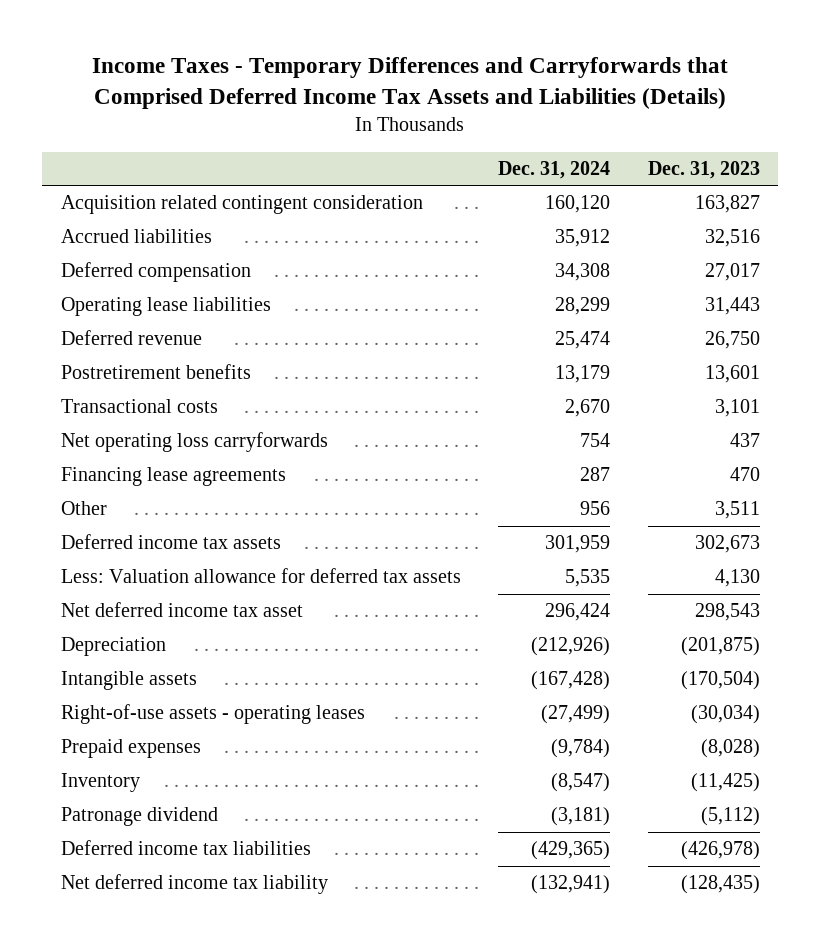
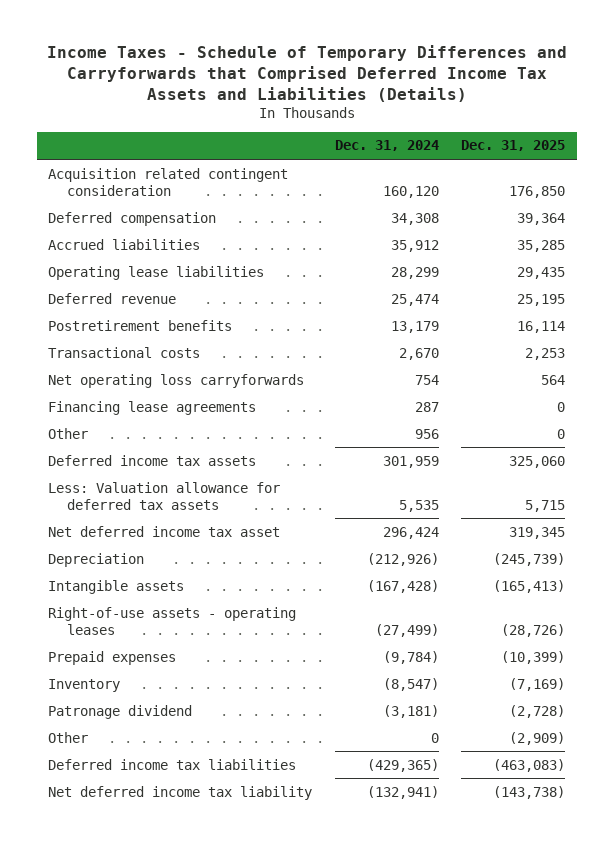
[92,57,729,110] Income Taxes - Temporary Differences and Carryforwards that Comprised Deferred Income Tax Assets and Liabilities (Details) -> [46,45,567,102] Income Taxes - Schedule of Temporary Differences and Carryforwards that Comprised Deferred Income Tax Assets and Liabilities (Details)
[647,160,760,179] Dec. 31, 2023 -> none
none -> [461,140,566,152] Dec. 31, 2025
[60,229,212,244] Accrued liabilities -> [48,238,201,250] Accrued liabilities
none -> [48,731,89,743] Other

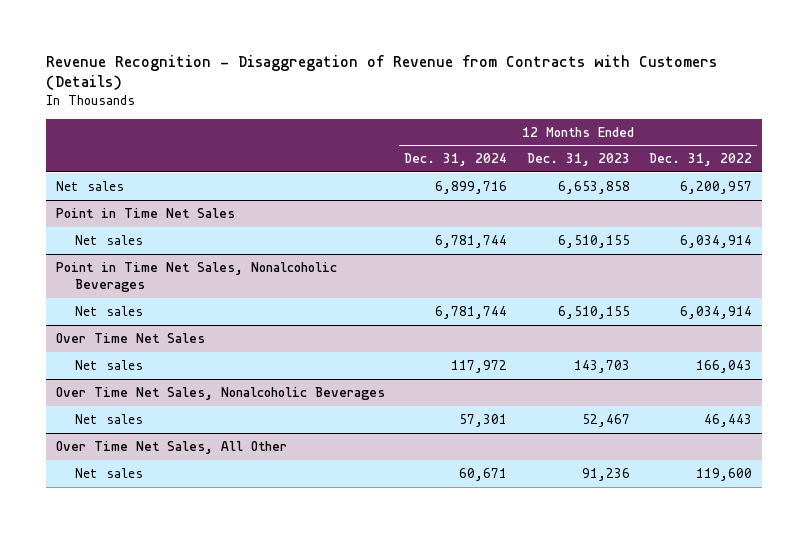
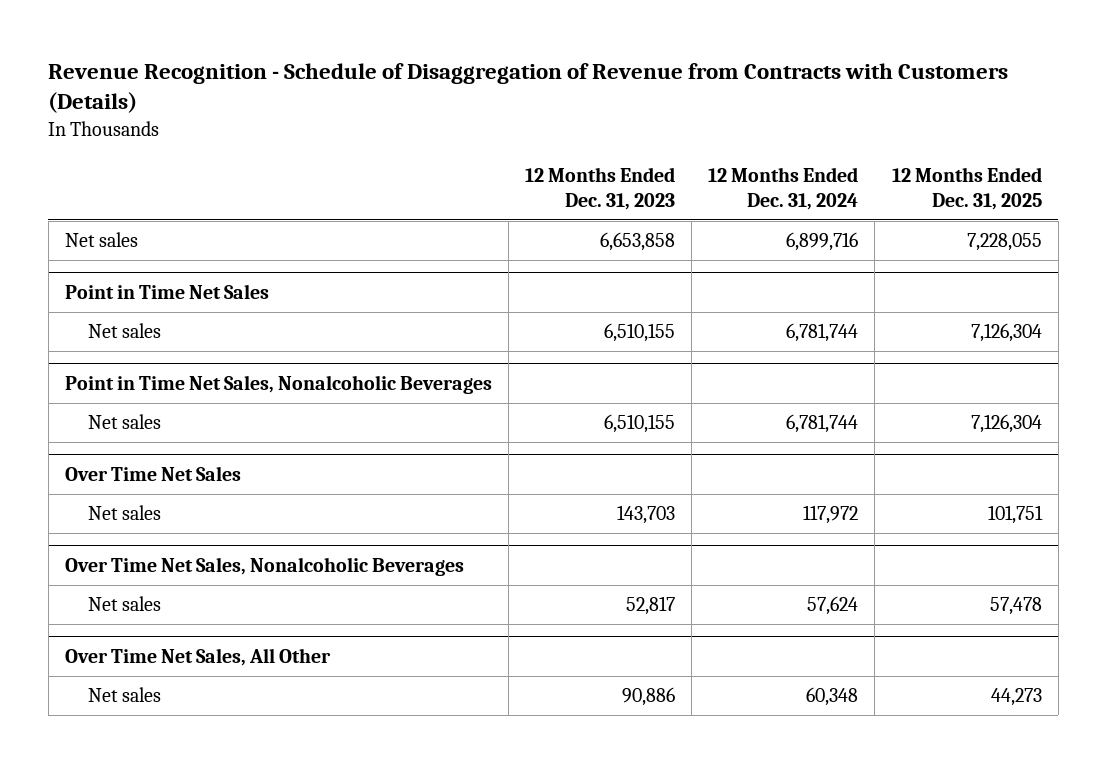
[46,54,718,91] Revenue Recognition - Disaggregation of Revenue from Contracts with Customers (Details) -> [48,62,1009,114] Revenue Recognition - Schedule of Disaggregation of Revenue from Contracts with Customers (Details)
[649,153,753,167] Dec. 31, 2022 -> none
none -> [891,166,1042,210] 12 Months Ended Dec. 31, 2025
[459,413,508,427] 57,301 -> [807,596,859,616] 57,624
[581,413,630,427] 52,467 -> [626,596,676,616] 52,817
[459,467,508,481] 60,671 -> [806,687,859,707] 60,348
[581,467,630,481] 91,236 -> [622,687,676,707] 90,886

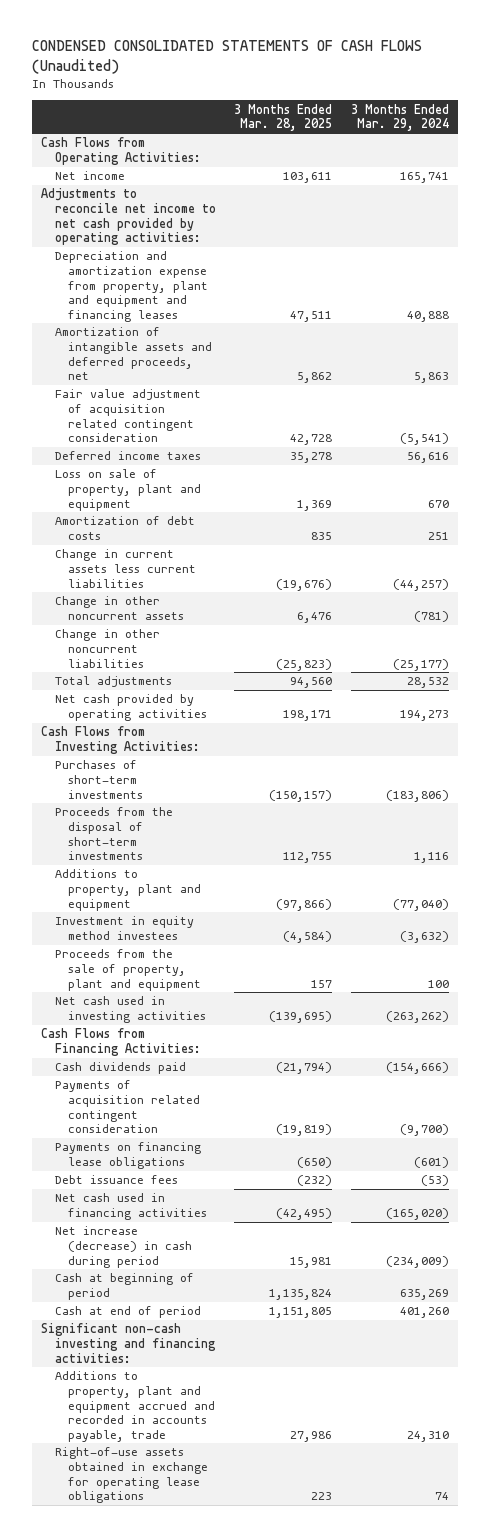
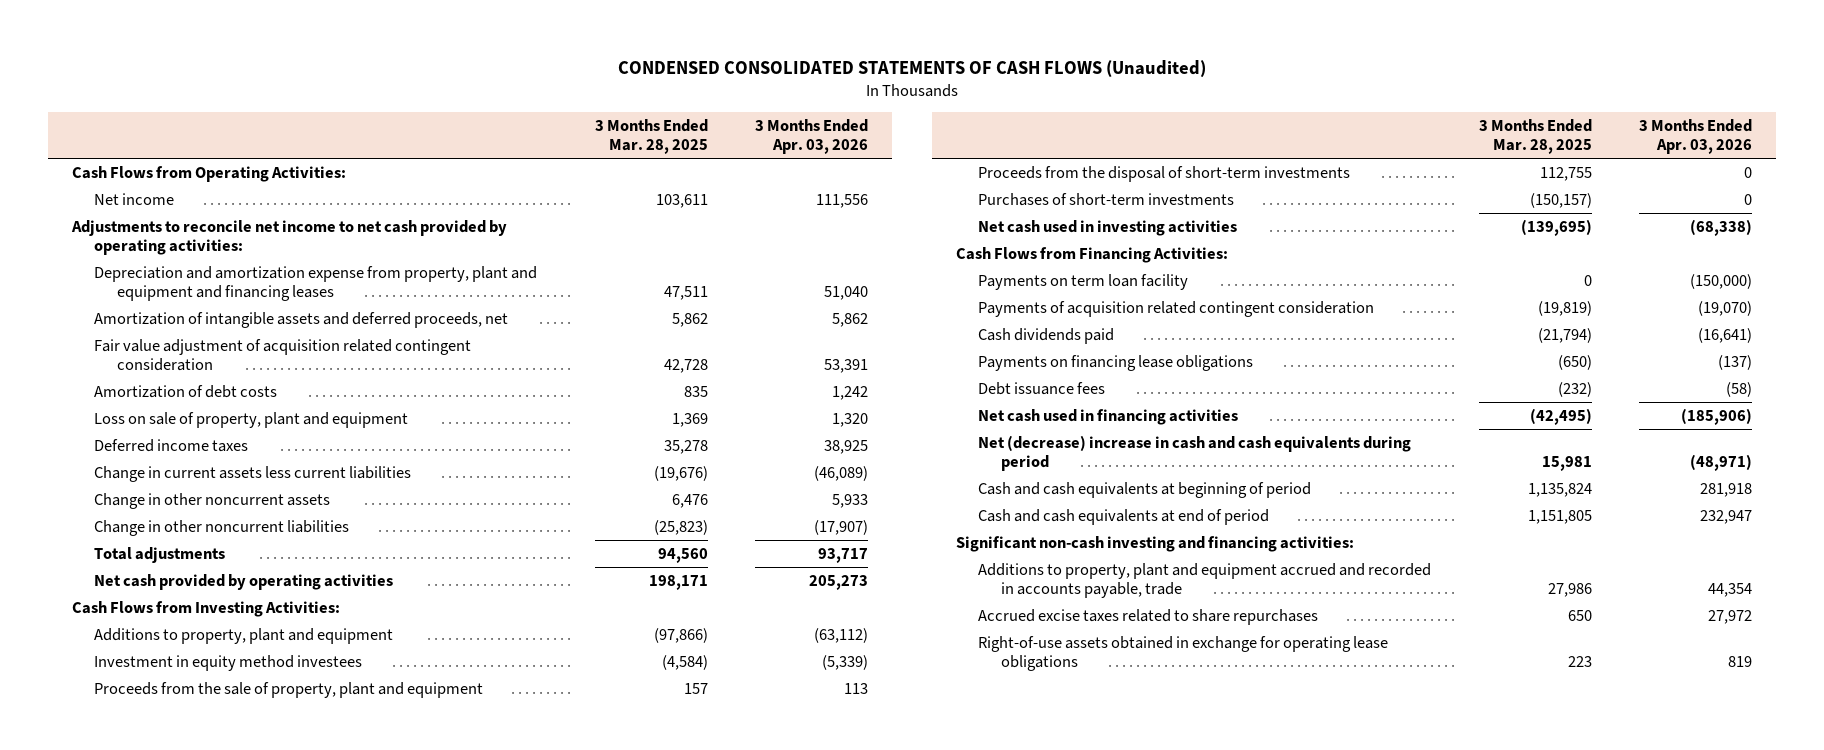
[350,103,449,132] 3 Months Ended Mar. 29, 2024 -> none
none -> [754,118,868,154] 3 Months Ended Apr. 03, 2026
[54,469,202,511] Loss on sale of property, plant and equipment -> [94,411,409,428] Loss on sale of property, plant and equipment
[54,451,201,461] Deferred income taxes -> [94,438,249,452] Deferred income taxes
[54,807,173,861] Proceeds from the disposal of short-term investments -> [978,165,1351,182] Proceeds from the disposal of short-term investments
[54,760,144,799] Purchases of short-term investments -> [978,192,1235,206] Purchases of short-term investments
none -> [978,273,1189,290] Payments on term loan facility
[54,1062,186,1075] Cash dividends paid -> [978,327,1115,344] Cash dividends paid
[54,1226,193,1268] Net increase (decrease) in cash during period -> [978,434,1412,472] Net (decrease) increase in cash and cash equivalents during period
[54,1273,194,1300] Cash at beginning of period -> [978,481,1312,498] Cash and cash equivalents at beginning of period
[54,1306,201,1319] Cash at end of period -> [978,508,1270,525] Cash and cash equivalents at end of period
none -> [978,608,1319,625] Accrued excise taxes related to share repurchases

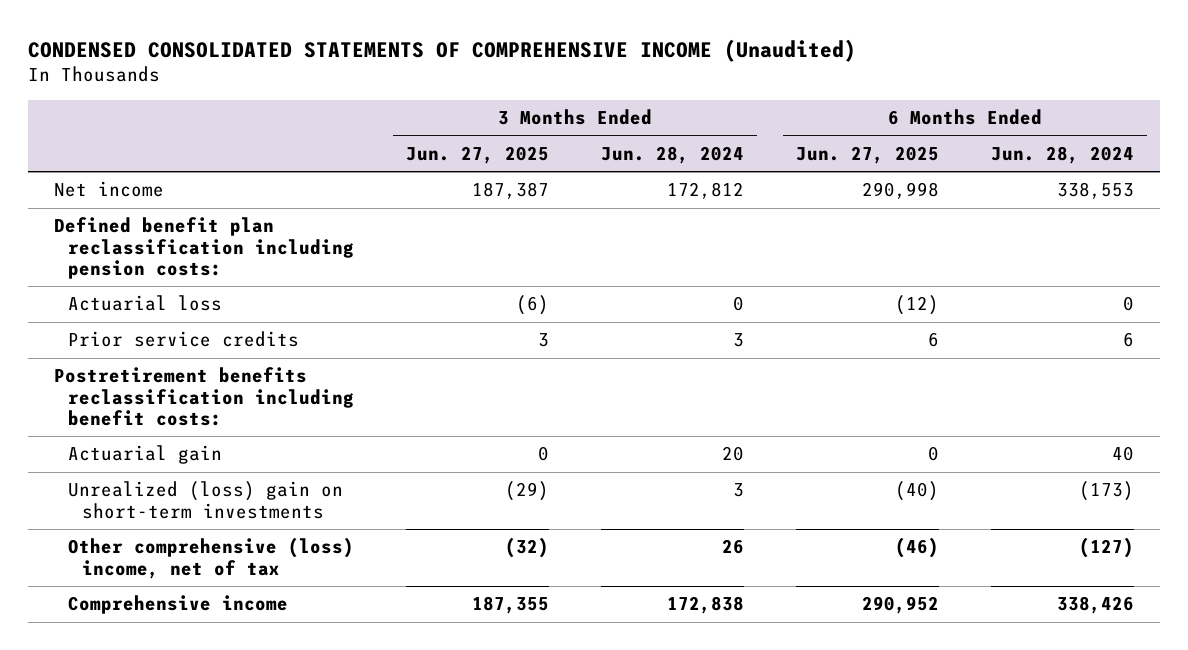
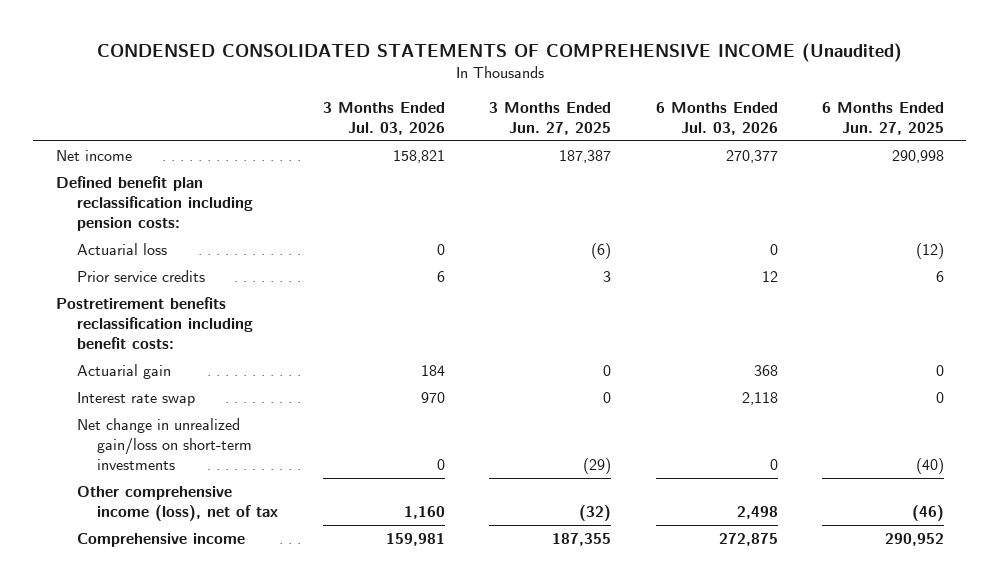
[600,145,744,164] Jun. 28, 2024 -> none
[990,145,1134,164] Jun. 28, 2024 -> none
none -> [322,101,445,135] 3 Months Ended Jul. 03, 2026
none -> [655,101,778,135] 6 Months Ended Jul. 03, 2026
none -> [76,391,195,406] Interest rate swap
[68,481,344,519] Unrealized (loss) gain on short-term investments -> [76,417,253,470] Net change in unrealized gain/loss on short-term investments
[68,537,355,579] Other comprehensive (loss) income, net of tax -> [76,485,279,521] Other comprehensive income (loss), net of tax

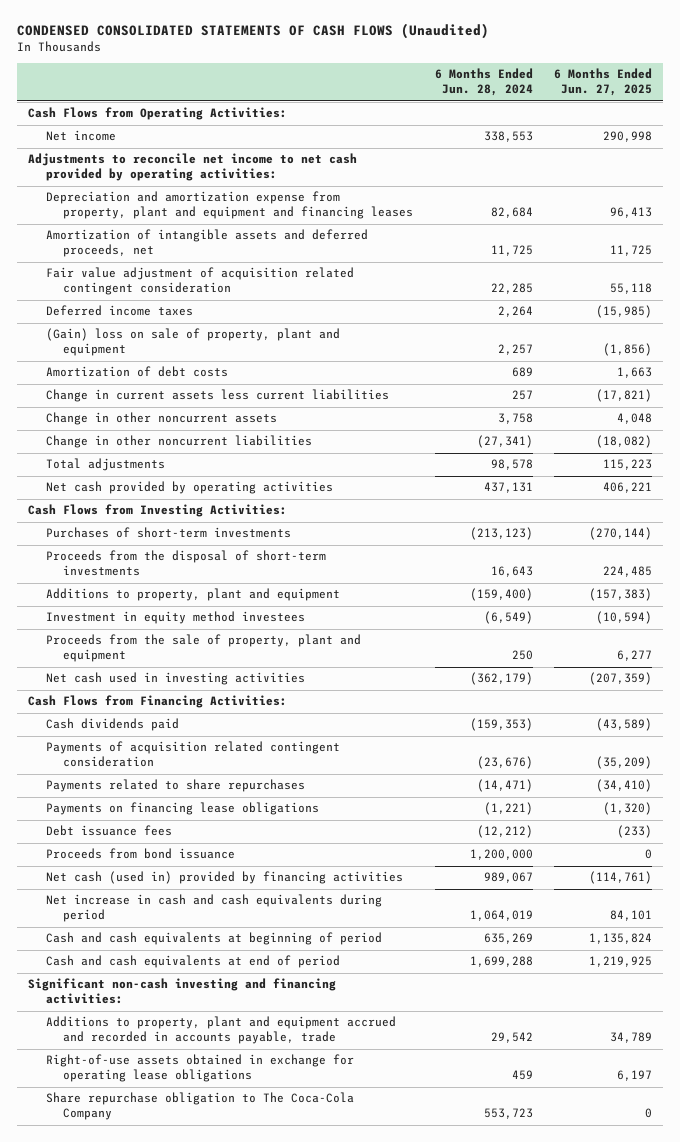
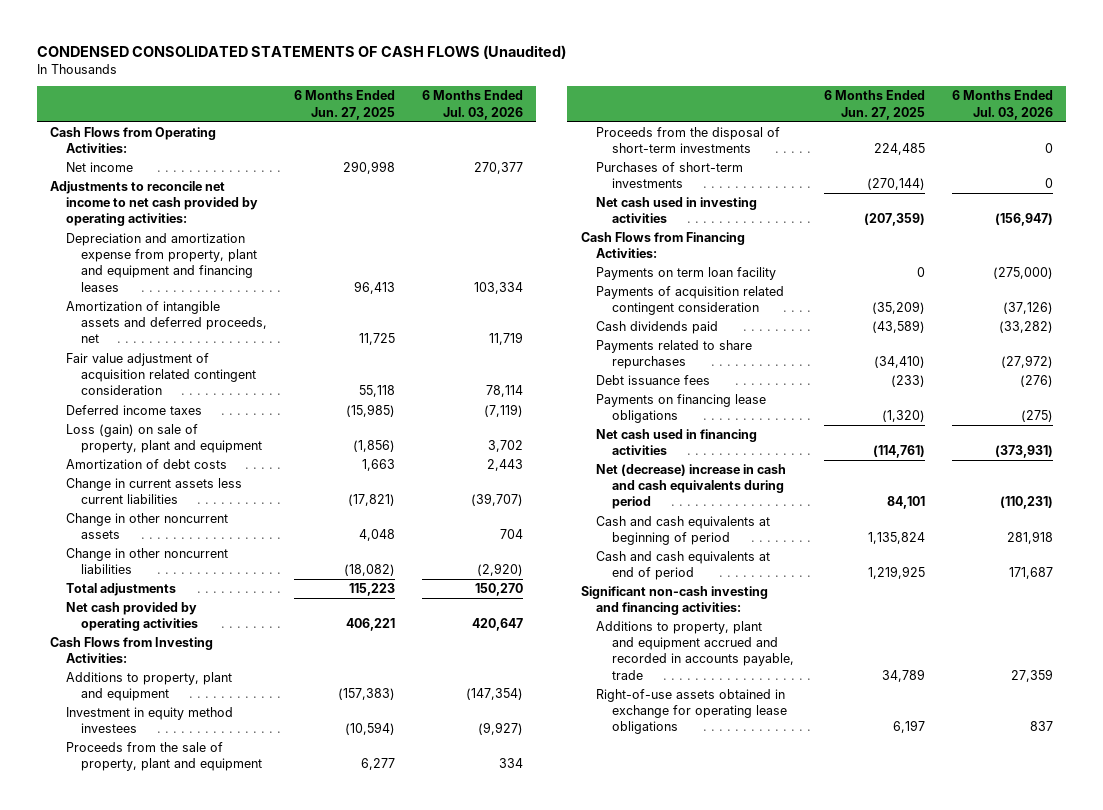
[434,68,533,97] 6 Months Ended Jun. 28, 2024 -> none
none -> [421,90,523,120] 6 Months Ended Jul. 03, 2026
[45,328,340,357] (Gain) loss on sale of property, plant and equipment -> [65,424,263,454] Loss (gain) on sale of property, plant and equipment
[45,550,326,577] Proceeds from the disposal of short-term investments -> [596,127,781,154] Proceeds from the disposal of short-term investments
[45,527,291,539] Purchases of short-term investments -> [596,162,744,189] Purchases of short-term investments
none -> [596,267,777,281] Payments on term loan facility
[45,718,179,732] Cash dividends paid -> [596,321,719,335] Cash dividends paid
[45,848,235,860] Proceeds from bond issuance -> none
[45,802,319,816] Payments on financing lease obligations -> [596,394,767,424] Payments on financing lease obligations
[45,871,403,885] Net cash (used in) provided by financing activities -> [596,429,758,456] Net cash used in financing activities
[45,894,382,923] Net increase in cash and cash equivalents during period -> [596,464,787,510] Net (decrease) increase in cash and cash equivalents during period
[45,1092,354,1121] Share repurchase obligation to The Coca-Cola Company -> none

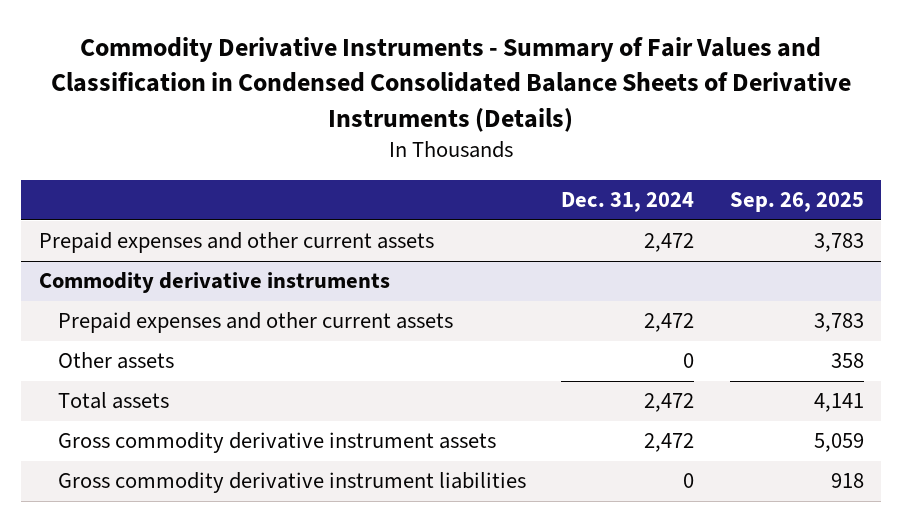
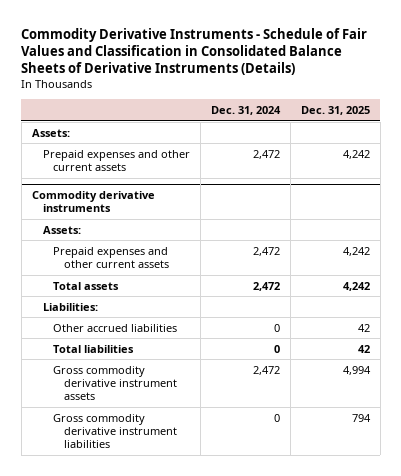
[51,37,852,132] Commodity Derivative Instruments - Summary of Fair Values and Classification in Condensed Consolidated Balance Sheets of Derivative Instruments (Details) -> [21,27,368,76] Commodity Derivative Instruments - Schedule of Fair Values and Classification in Consolidated Balance Sheets of Derivative Instruments (Details)
[729,192,864,213] Sep. 26, 2025 -> none
none -> [300,106,370,116] Dec. 31, 2025
none -> [31,128,70,137] Assets:
none -> [42,225,81,234] Assets:
[57,352,174,370] Other assets -> none
none -> [42,302,98,311] Liabilities:
none -> [53,323,178,332] Other accrued liabilities
none -> [53,344,135,353] Total liabilities

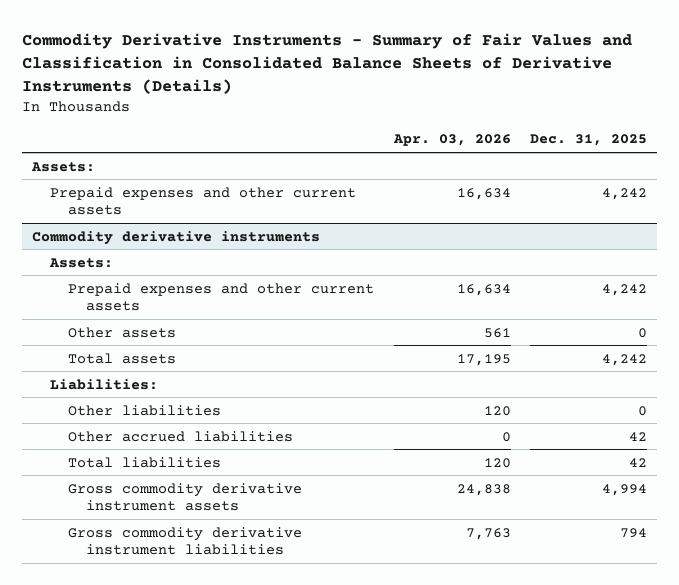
[21,27,368,76] Commodity Derivative Instruments - Schedule of Fair Values and Classification in Consolidated Balance Sheets of Derivative Instruments (Details) -> [21,32,632,94] Commodity Derivative Instruments - Summary of Fair Values and Classification in Consolidated Balance Sheets of Derivative Instruments (Details)
[210,106,281,116] Dec. 31, 2024 -> none
none -> [392,134,511,147] Apr. 03, 2026
none -> [67,326,176,338] Other assets
none -> [67,404,221,416] Other liabilities

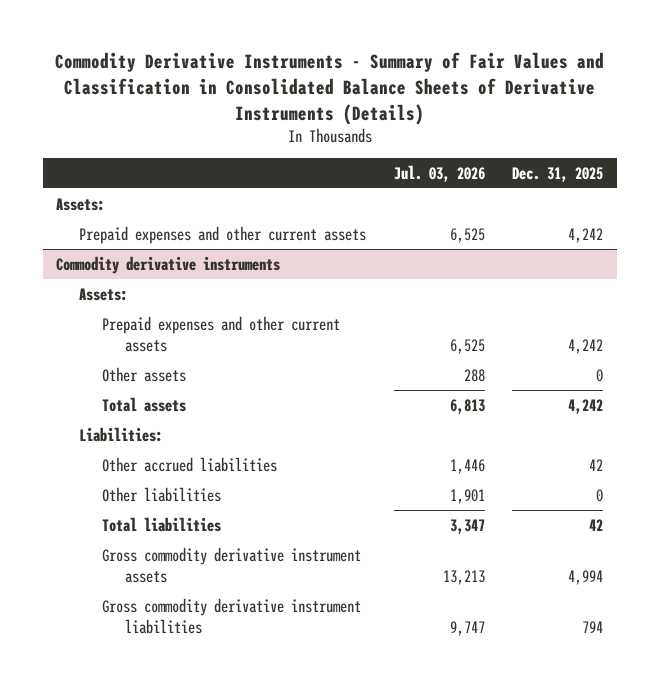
[392,134,511,147] Apr. 03, 2026 -> none
none -> [393,164,485,182] Jul. 03, 2026
[67,404,221,416] Other liabilities -> [102,486,222,502] Other liabilities

